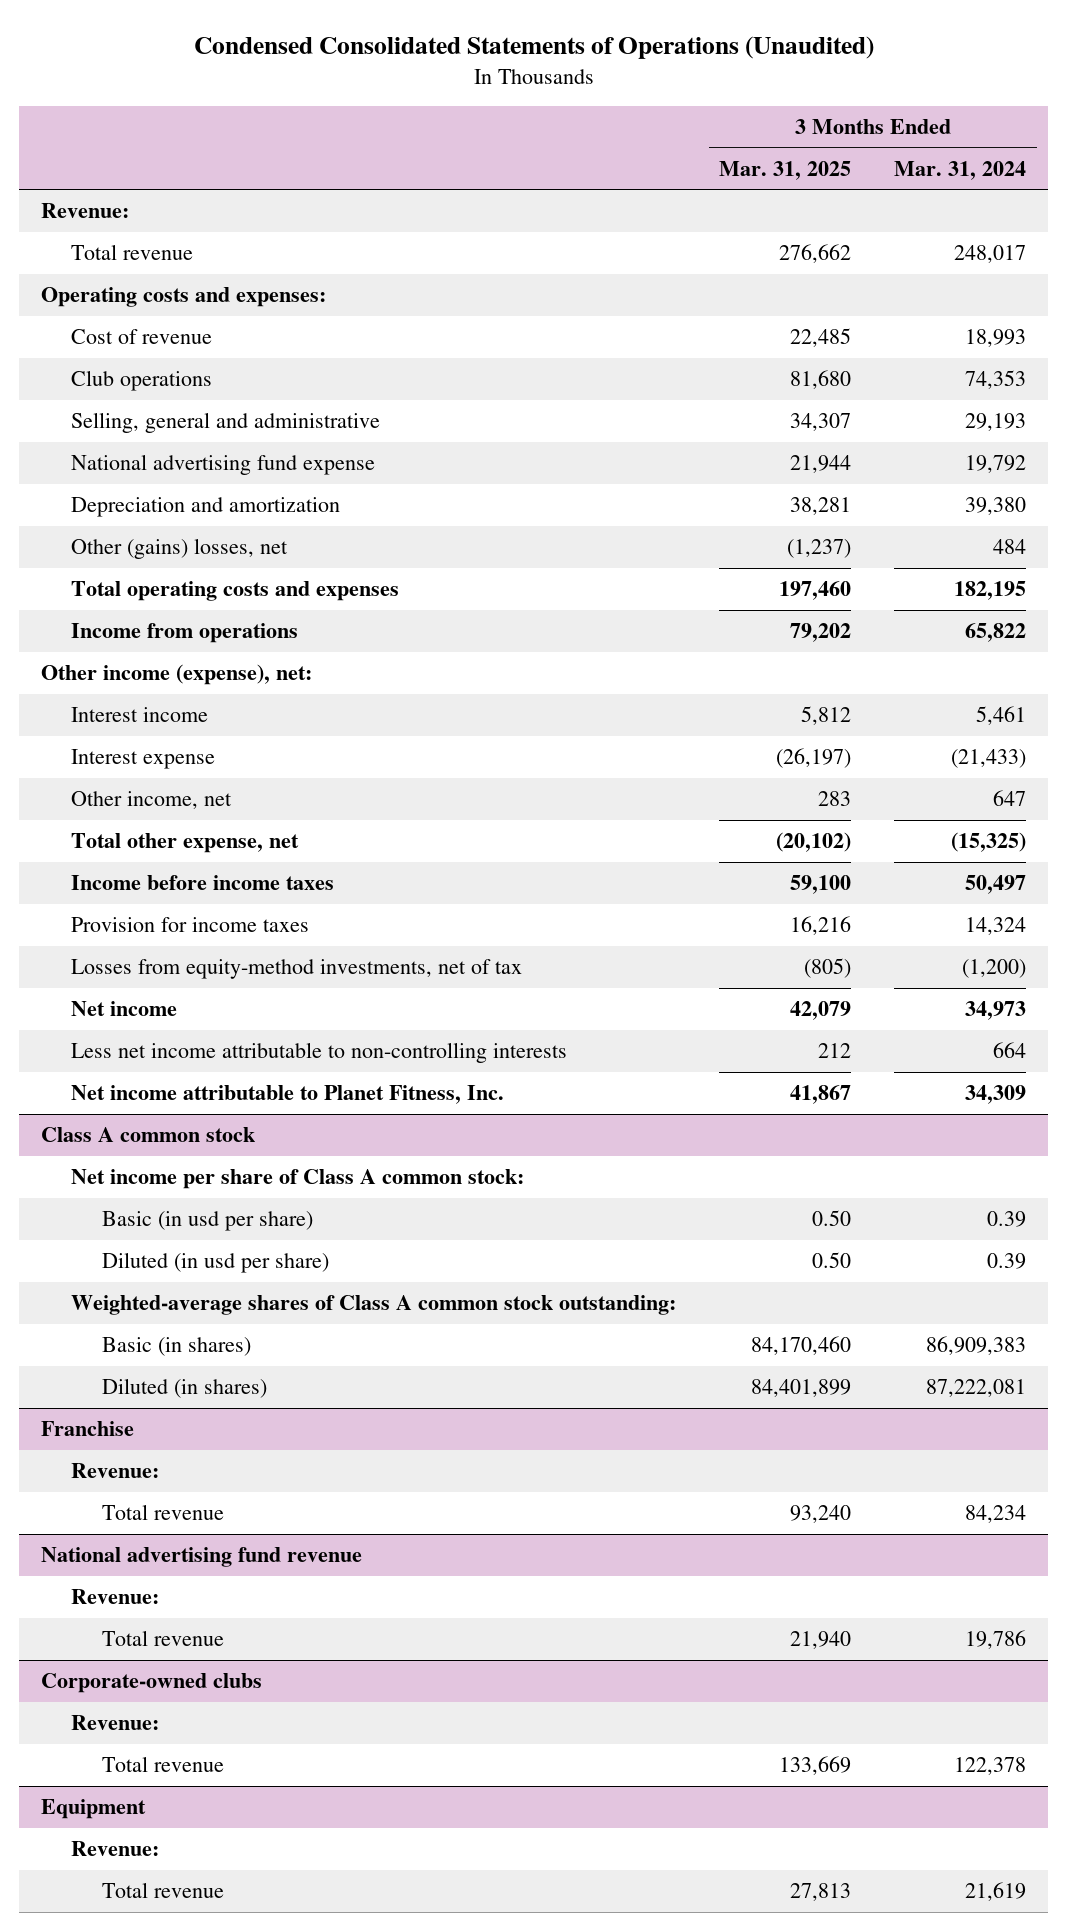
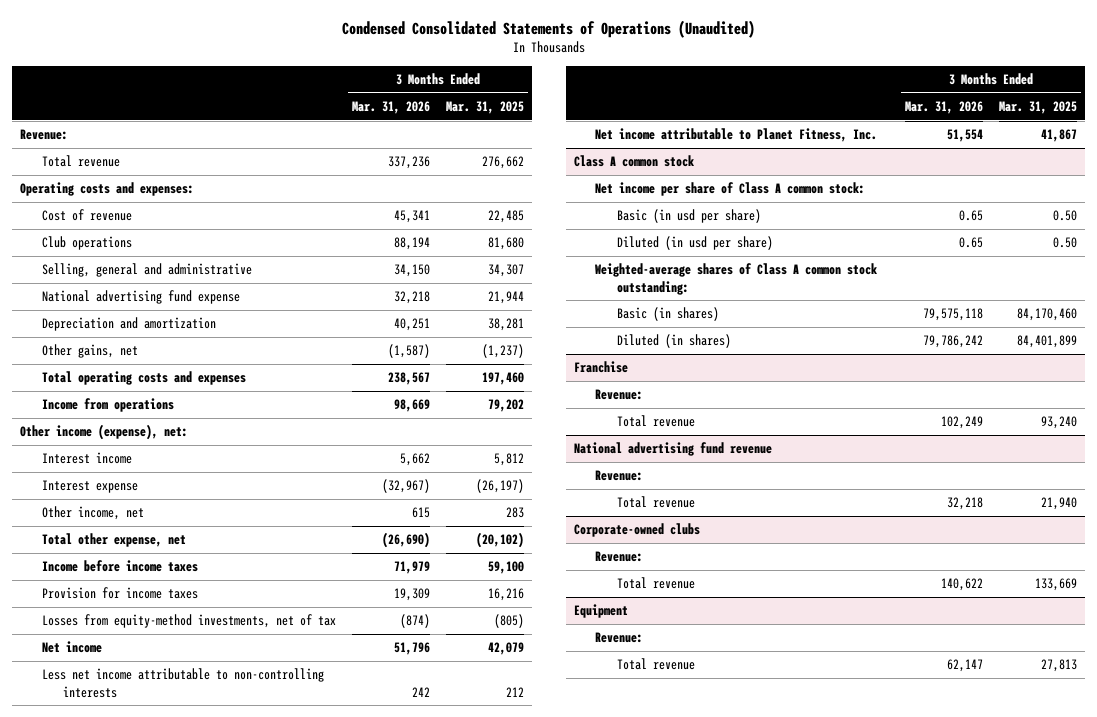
[894,160,1027,180] Mar. 31, 2024 -> none
none -> [351,101,430,115] Mar. 31, 2026
[71,538,289,560] Other (gains) losses, net -> [41,344,138,359] Other gains, net

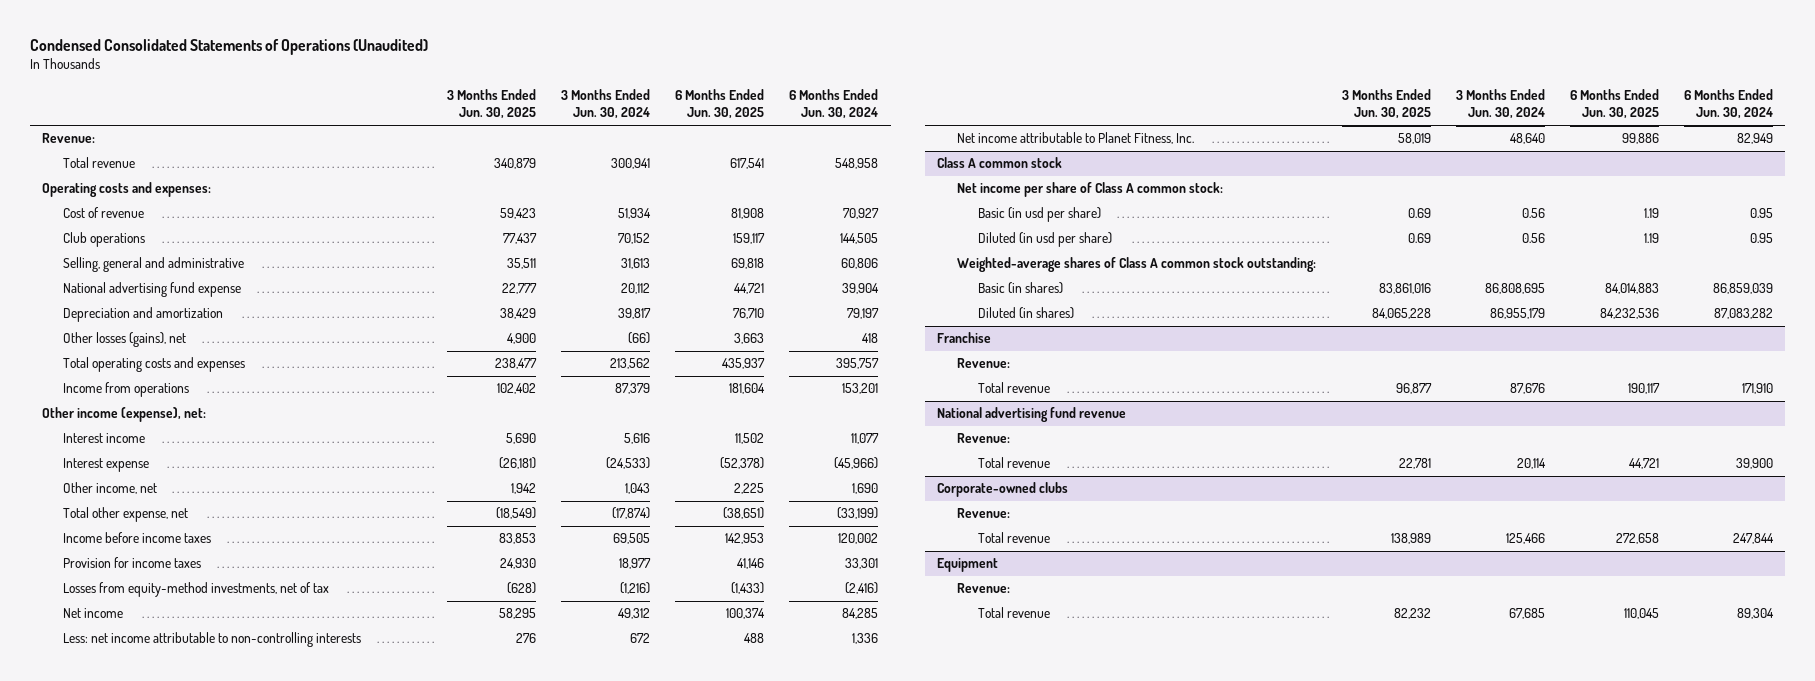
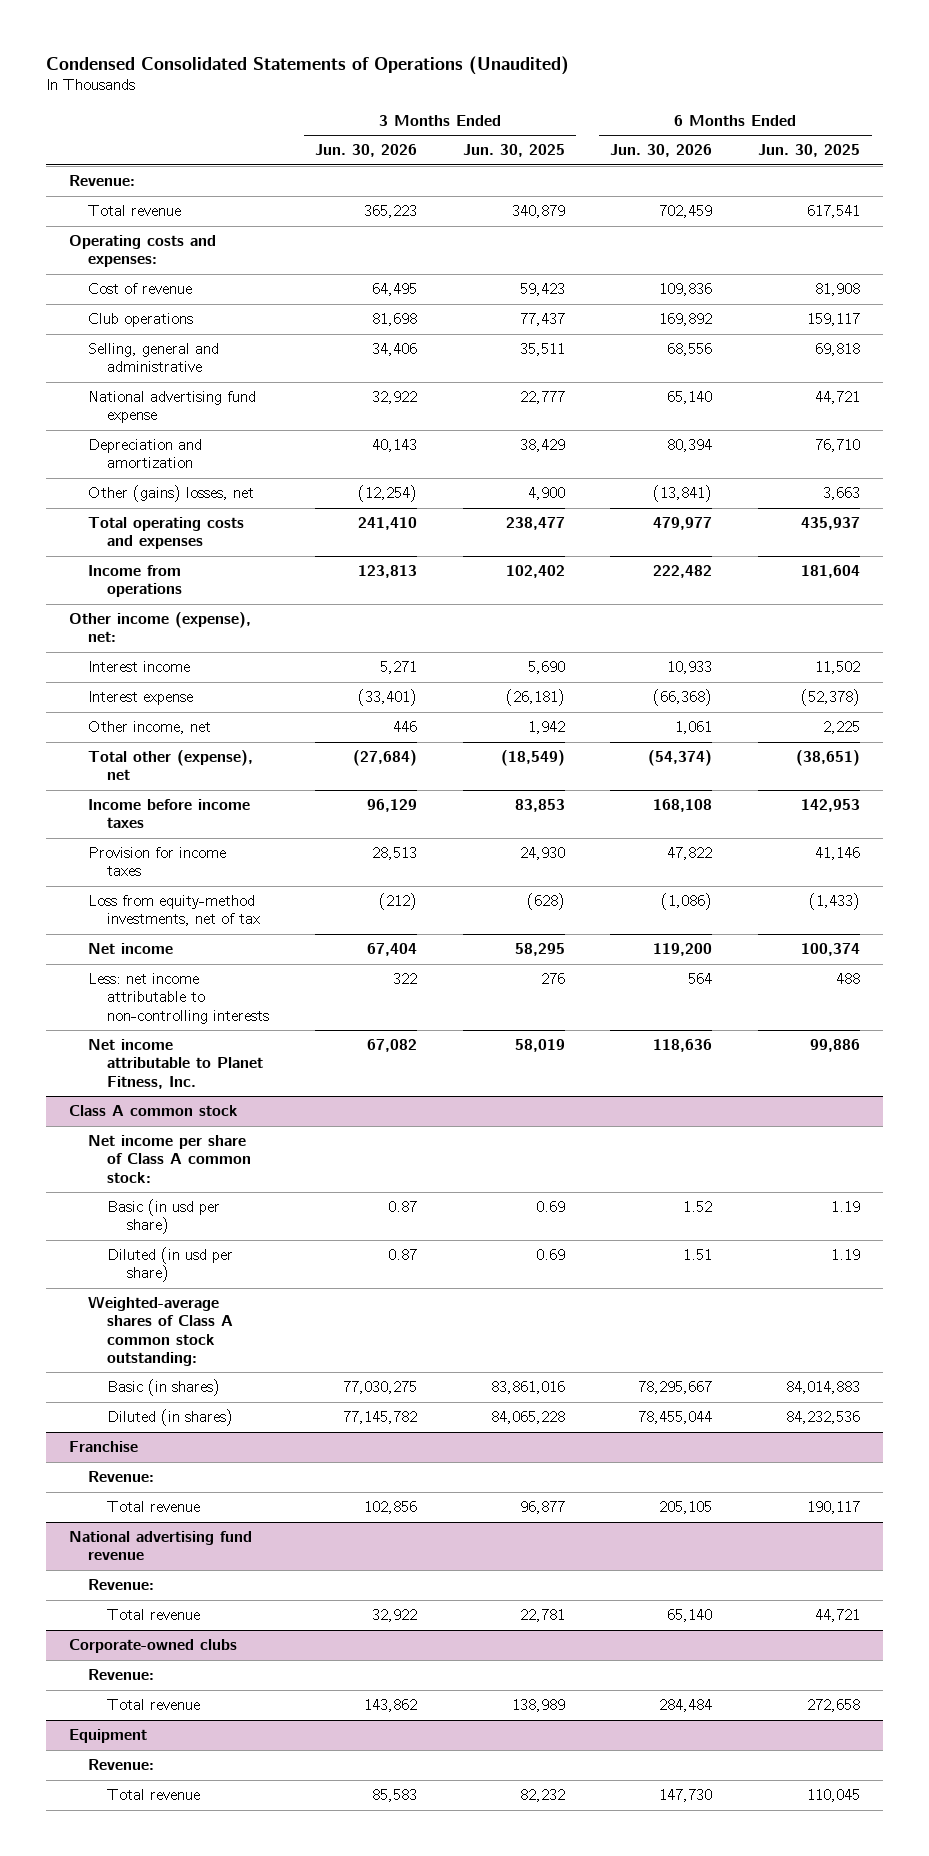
[561,89,651,120] 3 Months Ended Jun. 30, 2024 -> none
[789,89,879,120] 6 Months Ended Jun. 30, 2024 -> none
none -> [315,144,418,158] Jun. 30, 2026
none -> [610,144,713,158] Jun. 30, 2026
[62,332,186,348] Other losses (gains), net -> [87,485,254,503] Other (gains) losses, net
[62,507,188,523] Total other expense, net -> [87,750,253,781] Total other (expense), net
[62,582,329,598] Losses from equity-method investments, net of tax -> [87,895,261,927] Loss from equity-method investments, net of tax

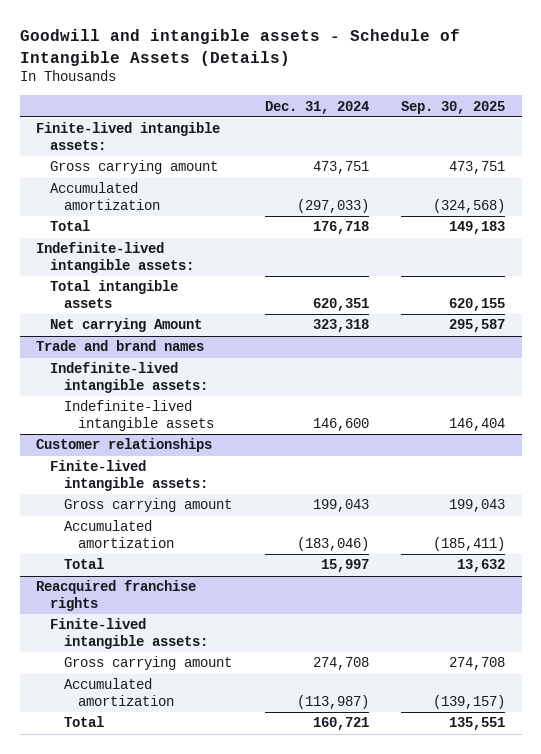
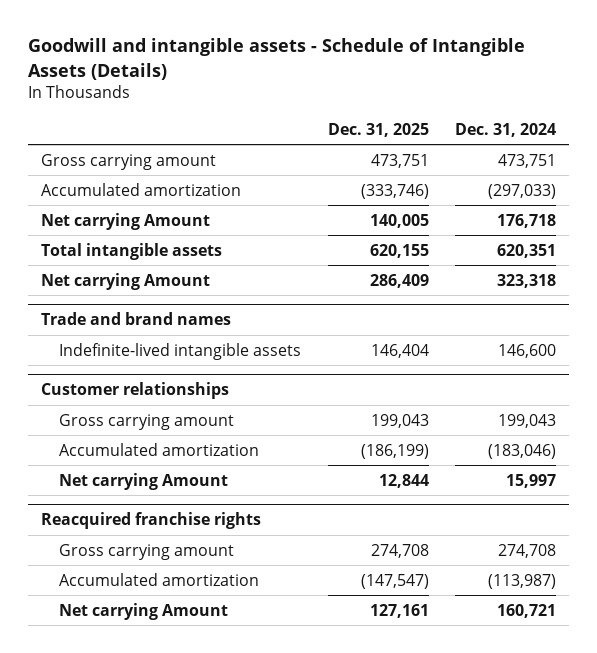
[401,100,506,114] Sep. 30, 2025 -> none
none -> [327,122,429,137] Dec. 31, 2025
[36,122,221,150] Finite-lived intangible assets: -> none
[36,242,194,273] Indefinite-lived intangible assets: -> none
[49,220,90,232] Total -> [41,212,211,230] Net carrying Amount
[49,362,208,393] Indefinite-lived intangible assets: -> none
[49,460,208,491] Finite-lived intangible assets: -> none
[63,558,104,570] Total -> [59,472,229,490] Net carrying Amount
[49,618,208,649] Finite-lived intangible assets: -> none
[63,716,104,728] Total -> [59,602,229,620] Net carrying Amount

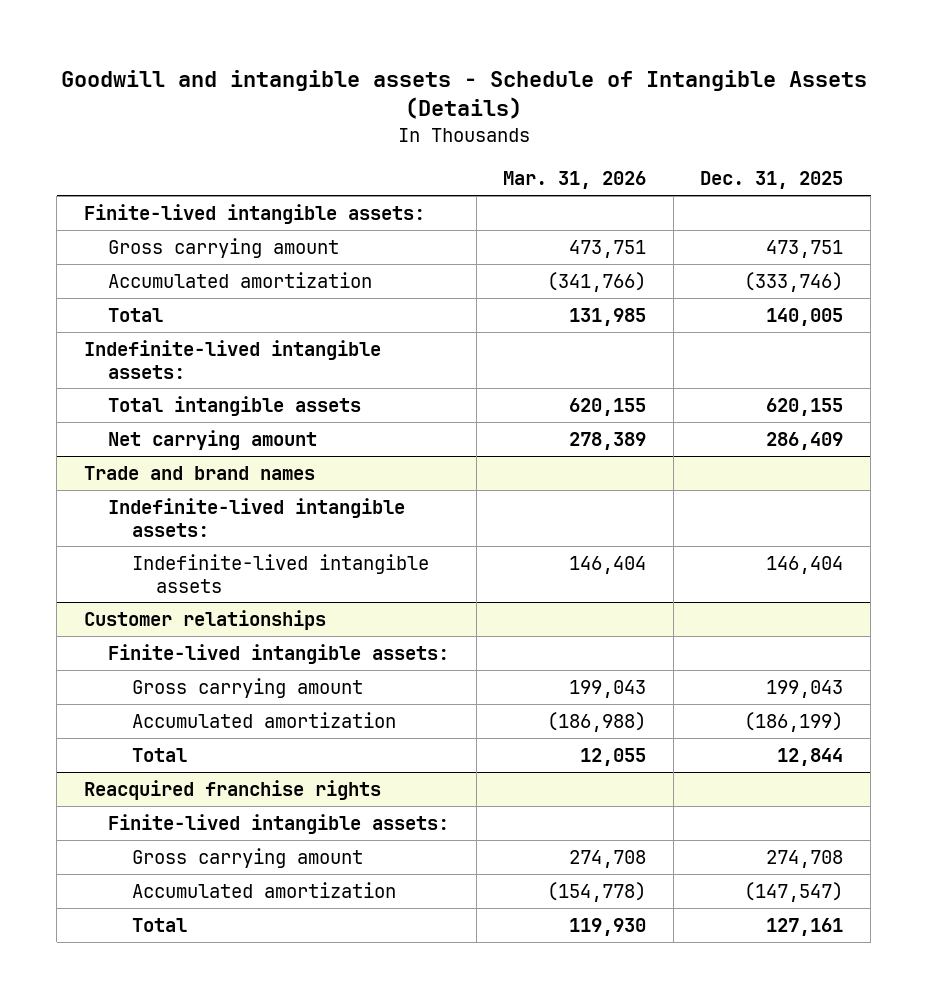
[455,122,557,137] Dec. 31, 2024 -> none
none -> [503,171,647,190] Mar. 31, 2026
none -> [84,203,426,224] Finite-lived intangible assets:
[41,212,211,230] Net carrying Amount -> [108,307,164,322] Total
none -> [84,339,382,379] Indefinite-lived intangible assets:
[41,272,211,290] Net carrying Amount -> [108,429,318,450] Net carrying amount
none -> [108,497,406,537] Indefinite-lived intangible assets:
none -> [108,643,450,664] Finite-lived intangible assets:
[59,472,229,490] Net carrying Amount -> [132,747,188,762] Total
none -> [108,813,450,834] Finite-lived intangible assets:
[59,602,229,620] Net carrying Amount -> [132,917,188,932] Total

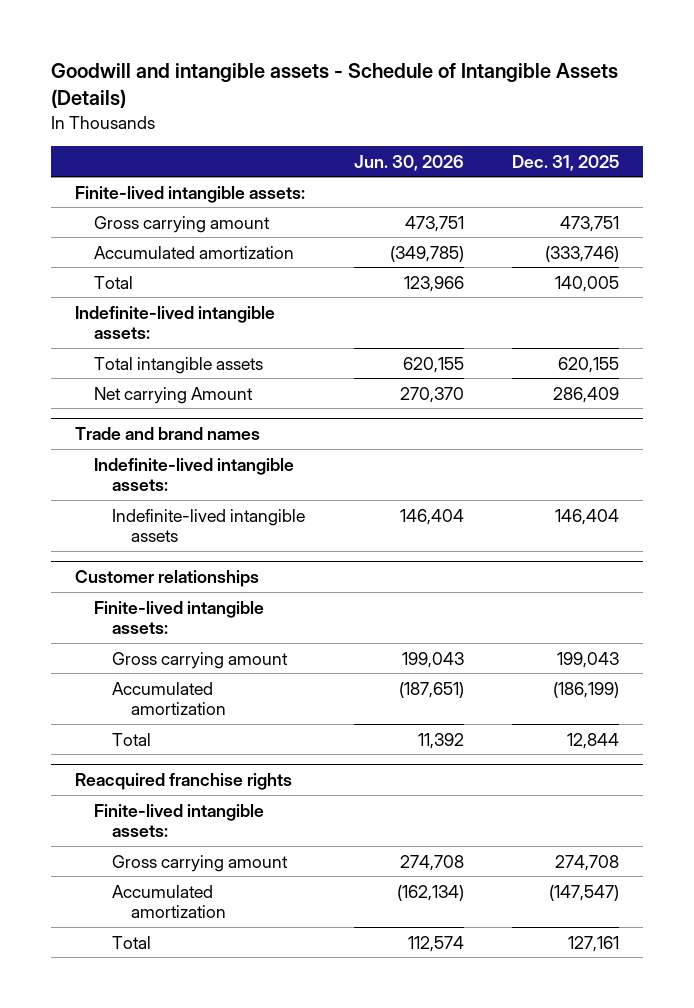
[503,171,647,190] Mar. 31, 2026 -> none
none -> [353,154,464,171] Jun. 30, 2026
[108,429,318,450] Net carrying amount -> [93,386,253,404] Net carrying Amount

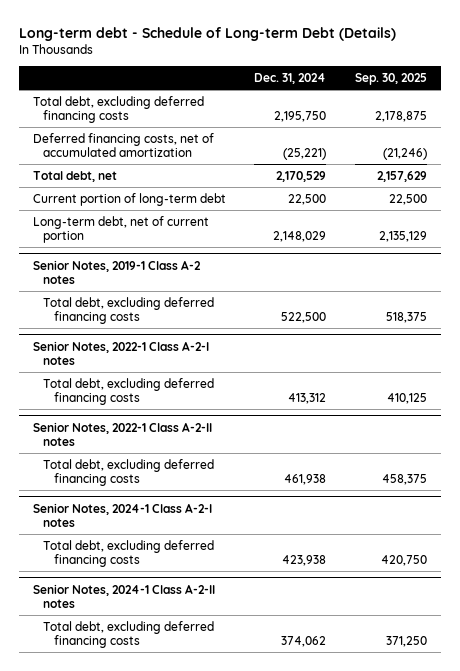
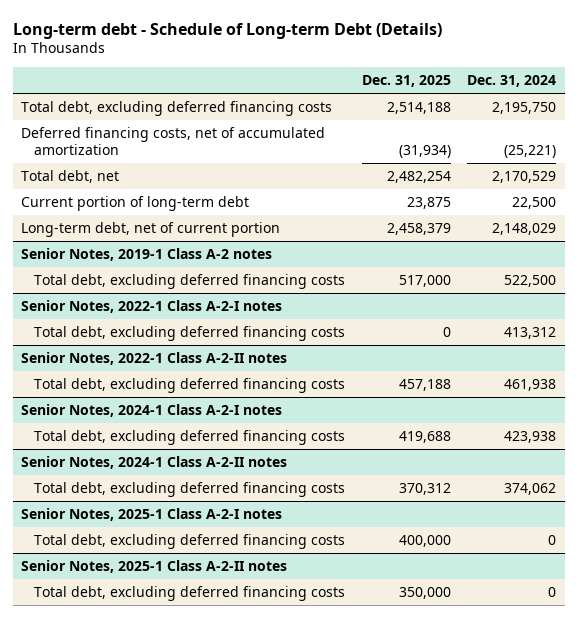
[354,72,427,85] Sep. 30, 2025 -> none
none -> [361,75,451,88] Dec. 31, 2025
none -> [21,507,283,521] Senior Notes, 2025-1 Class A-2-I notes
none -> [33,533,345,549] Total debt, excluding deferred financing costs
none -> [21,559,288,573] Senior Notes, 2025-1 Class A-2-II notes
none -> [33,585,345,601] Total debt, excluding deferred financing costs

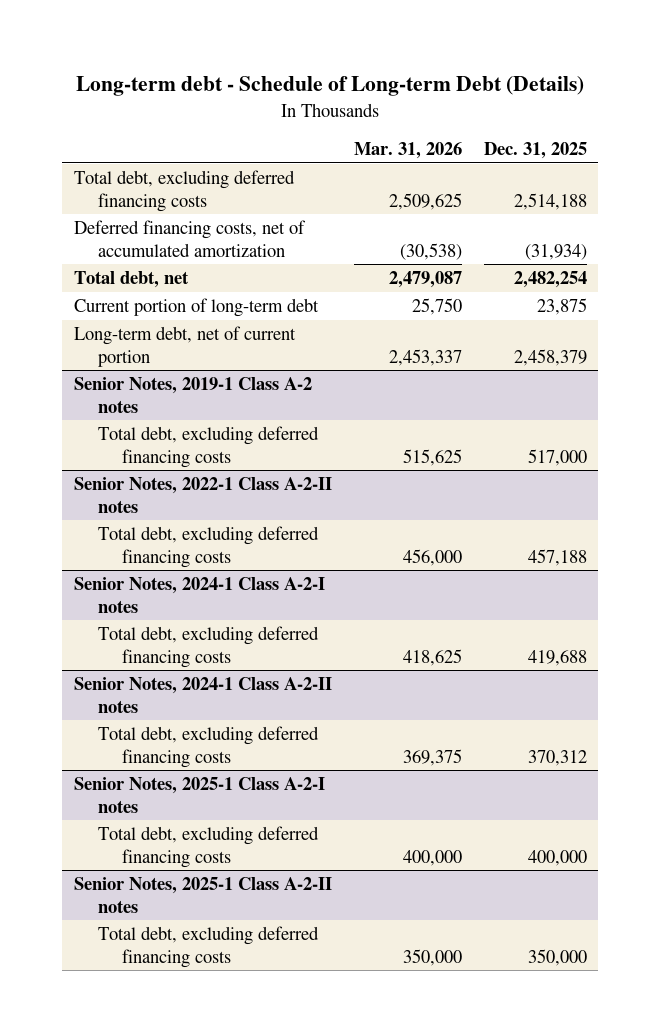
[467,75,557,88] Dec. 31, 2024 -> none
none -> [353,142,462,160] Mar. 31, 2026
[21,299,283,313] Senior Notes, 2022-1 Class A-2-I notes -> none
[33,325,345,341] Total debt, excluding deferred financing costs -> none

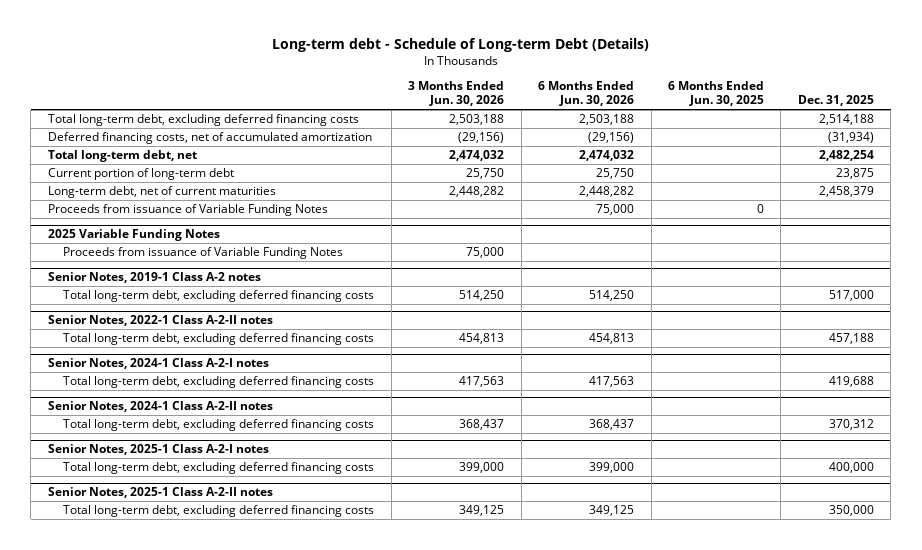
[353,142,462,160] Mar. 31, 2026 -> none
none -> [408,81,505,107] 3 Months Ended Jun. 30, 2026
none -> [538,81,635,107] 6 Months Ended Jun. 30, 2026
none -> [667,81,764,107] 6 Months Ended Jun. 30, 2025
[73,169,295,212] Total debt, excluding deferred financing costs -> [47,114,359,127] Total long-term debt, excluding deferred financing costs
[73,270,189,288] Total debt, net -> [47,150,197,163] Total long-term debt, net
[73,325,296,367] Long-term debt, net of current portion -> [47,186,276,199] Long-term debt, net of current maturities
none -> [47,204,328,217] Proceeds from issuance of Variable Funding Notes
none -> [47,229,220,242] 2025 Variable Funding Notes
none -> [63,247,344,260] Proceeds from issuance of Variable Funding Notes
[97,425,319,468] Total debt, excluding deferred financing costs -> [63,290,375,303] Total long-term debt, excluding deferred financing costs
[97,525,319,568] Total debt, excluding deferred financing costs -> [63,333,375,346] Total long-term debt, excluding deferred financing costs
[97,625,319,668] Total debt, excluding deferred financing costs -> [63,376,375,389] Total long-term debt, excluding deferred financing costs
[97,725,319,768] Total debt, excluding deferred financing costs -> [63,419,375,432] Total long-term debt, excluding deferred financing costs
[97,825,319,868] Total debt, excluding deferred financing costs -> [63,462,375,475] Total long-term debt, excluding deferred financing costs
[97,925,319,968] Total debt, excluding deferred financing costs -> [63,505,375,518] Total long-term debt, excluding deferred financing costs

